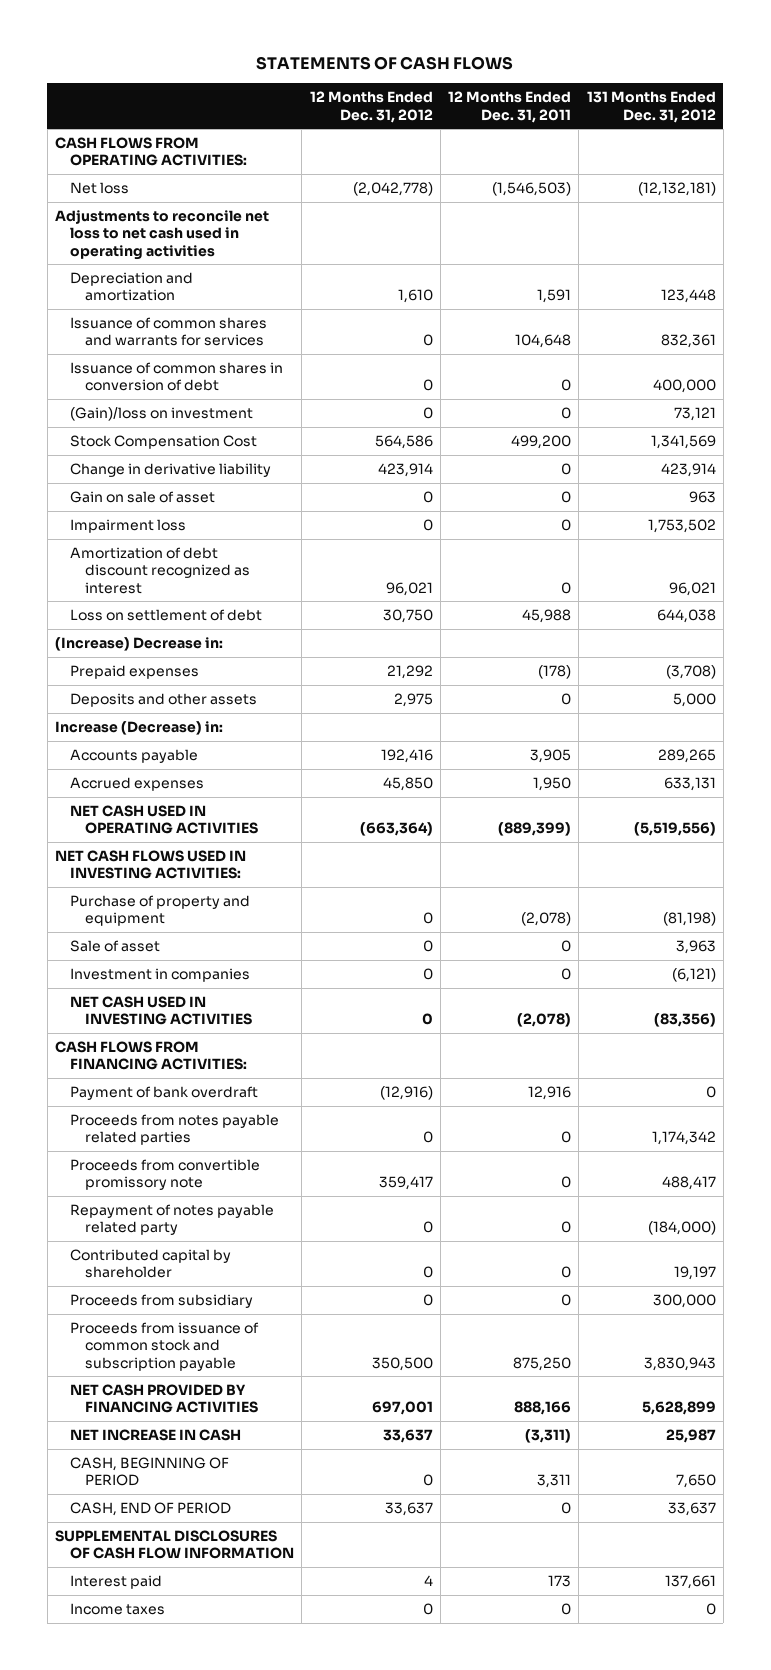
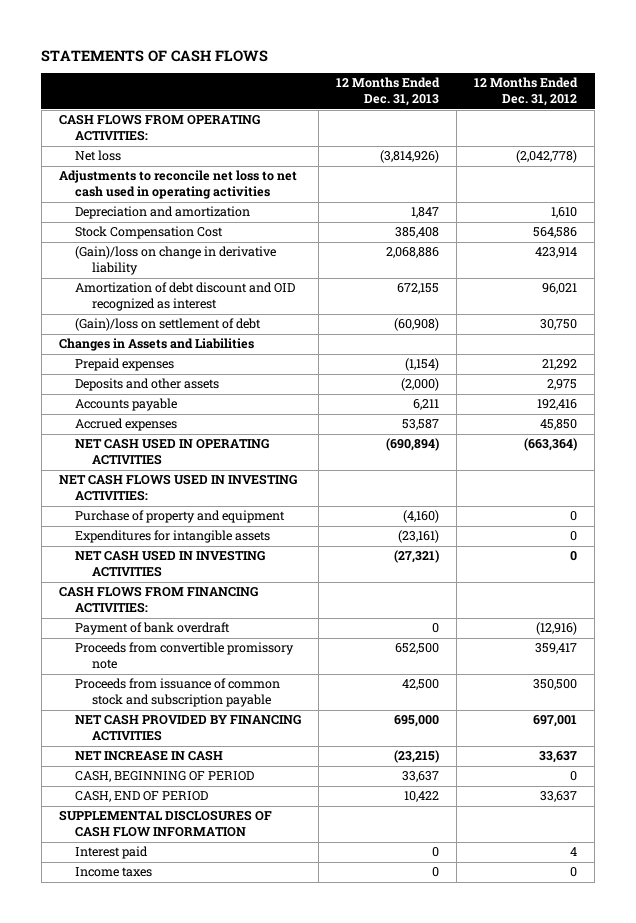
[448,91,572,123] 12 Months Ended Dec. 31, 2011 -> none
[586,91,716,123] 131 Months Ended Dec. 31, 2012 -> none
none -> [336,77,441,107] 12 Months Ended Dec. 31, 2013
[70,316,268,347] Issuance of common shares and warrants for services -> none
[70,361,284,392] Issuance of common shares in conversion of debt -> none
[70,406,254,421] (Gain)/loss on investment -> none
[70,490,216,503] Gain on sale of asset -> none
[70,518,187,533] Impairment loss -> none
[55,636,224,651] (Increase) Decrease in: -> none
[70,462,272,477] Change in derivative liability -> [75,246,277,276] (Gain)/loss on change in derivative liability
[70,546,251,594] Amortization of debt discount recognized as interest -> [75,282,296,312] Amortization of debt discount and OID recognized as interest
[70,608,263,621] Loss on settlement of debt -> [75,318,262,332] (Gain)/loss on settlement of debt
none -> [58,338,254,352] Changes in Assets and Liabilities
[55,720,224,735] Increase (Decrease) in: -> none
[70,939,161,952] Sale of asset -> none
[70,967,251,982] Investment in companies -> none
none -> [75,530,271,544] Expenditures for intangible assets
[70,1113,280,1146] Proceeds from notes payable related parties -> none
[70,1203,275,1236] Repayment of notes payable related party -> none
[70,1248,232,1279] Contributed capital by shareholder -> none
[70,1293,254,1308] Proceeds from subsidiary -> none

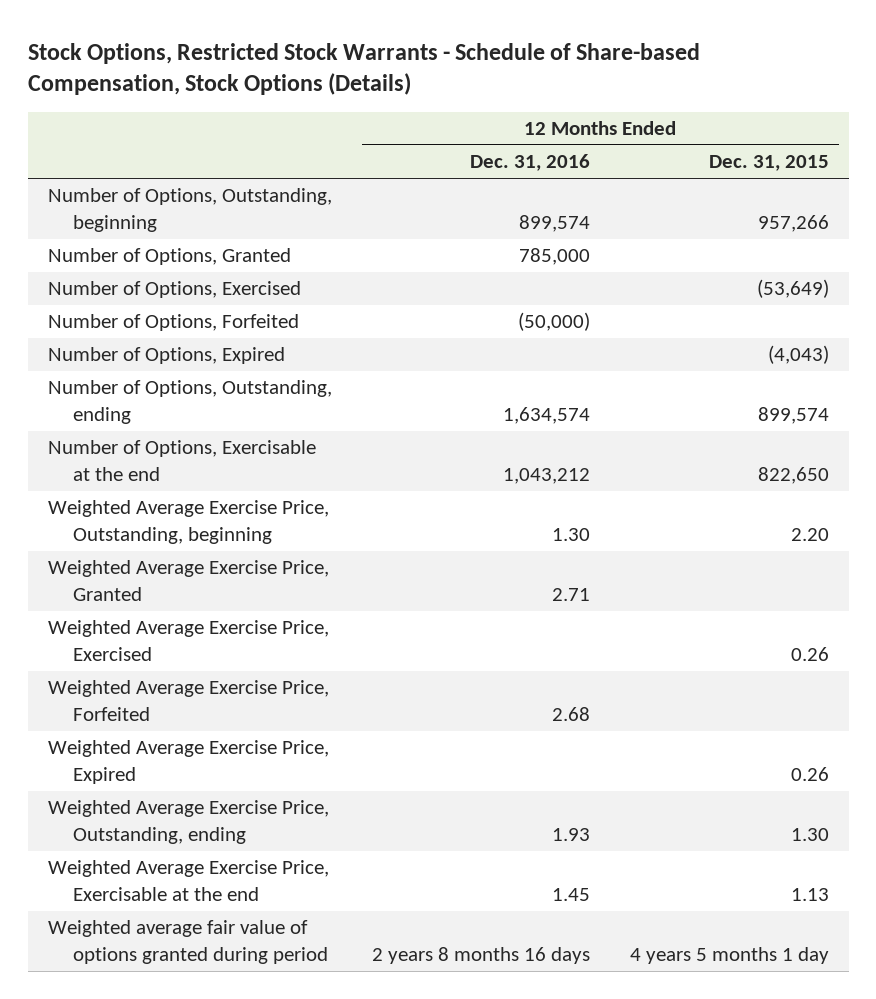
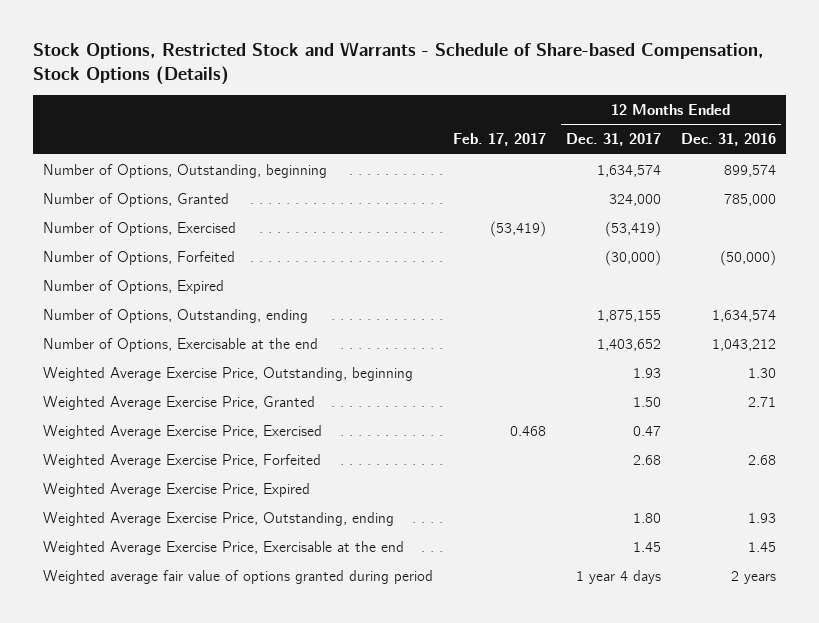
[27,42,700,96] Stock Options, Restricted Stock Warrants - Schedule of Share-based Compensation, Stock Options (Details) -> [32,41,764,85] Stock Options, Restricted Stock and Warrants - Schedule of Share-based Compensation, Stock Options (Details)
[708,155,829,172] Dec. 31, 2015 -> none
none -> [452,133,546,147] Feb. 17, 2017
none -> [565,133,661,147] Dec. 31, 2017
[371,946,590,964] 2 years 8 months 16 days -> [731,570,777,584] 2 years

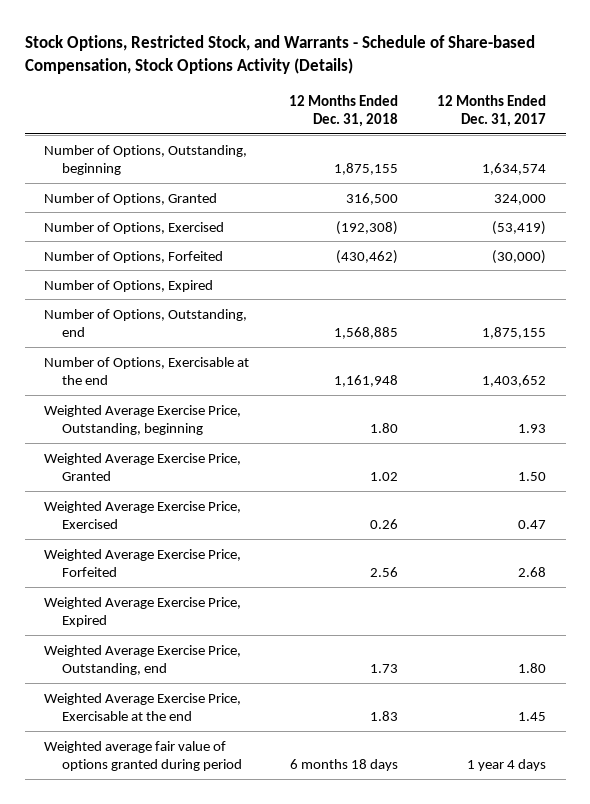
[32,41,764,85] Stock Options, Restricted Stock and Warrants - Schedule of Share-based Compensation, Stock Options (Details) -> [24,35,535,75] Stock Options, Restricted Stock, and Warrants - Schedule of Share-based Compensation, Stock Options Activity (Details)
[452,133,546,147] Feb. 17, 2017 -> none
[681,133,777,147] Dec. 31, 2016 -> none
none -> [288,94,398,127] 12 Months Ended Dec. 31, 2018
[42,308,308,323] Number of Options, Outstanding, ending -> [44,308,248,337] Number of Options, Outstanding, end
[42,511,394,526] Weighted Average Exercise Price, Outstanding, ending -> [44,644,242,675] Weighted Average Exercise Price, Outstanding, end

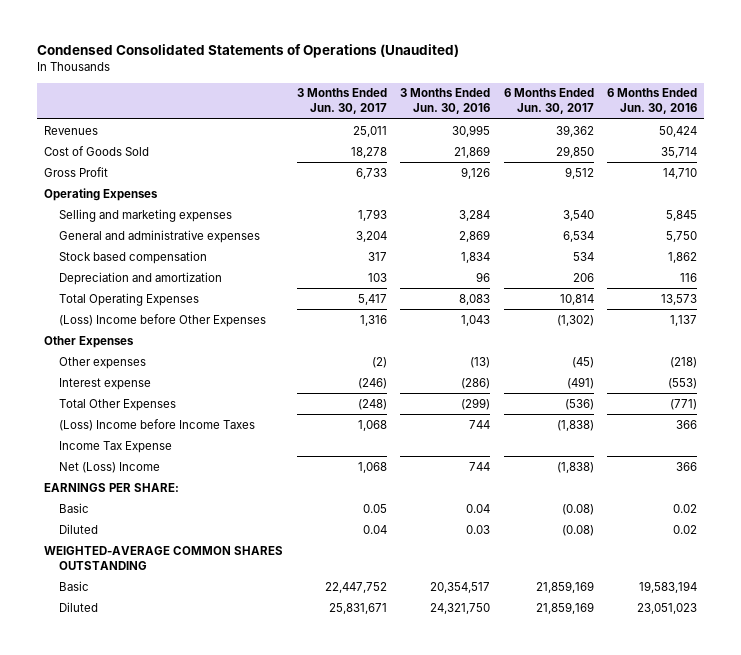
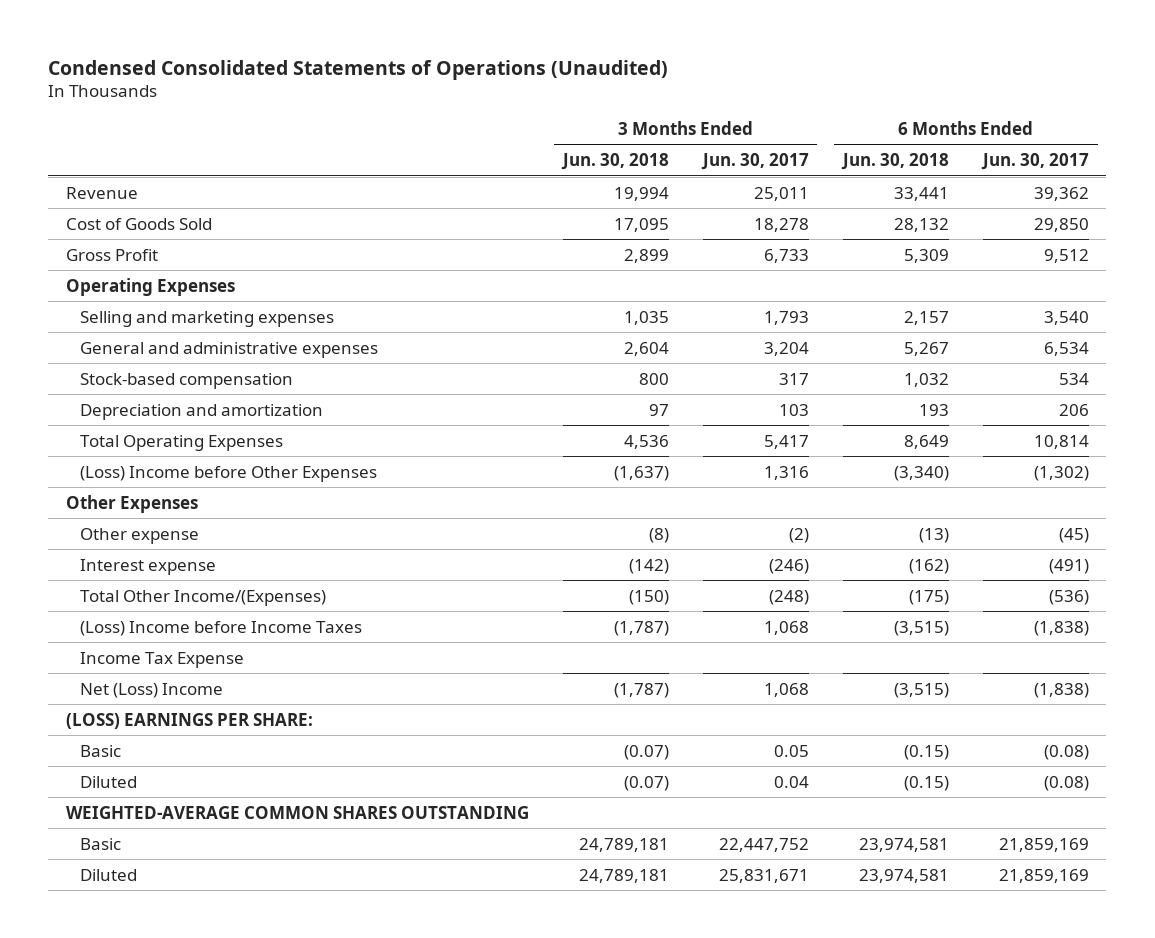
[400,88,491,115] 3 Months Ended Jun. 30, 2016 -> none
[607,88,698,115] 6 Months Ended Jun. 30, 2016 -> none
none -> [560,153,669,171] Jun. 30, 2018
none -> [840,153,949,171] Jun. 30, 2018
[43,125,98,135] Revenues -> [65,186,138,199] Revenue
[58,250,207,264] Stock based compensation -> [79,372,293,389] Stock-based compensation
[58,356,146,369] Other expenses -> [79,527,199,544] Other expense
[58,398,176,411] Total Other Expenses -> [79,589,326,606] Total Other Income/(Expenses)
[43,482,179,492] EARNINGS PER SHARE: -> [65,712,313,729] (LOSS) EARNINGS PER SHARE:

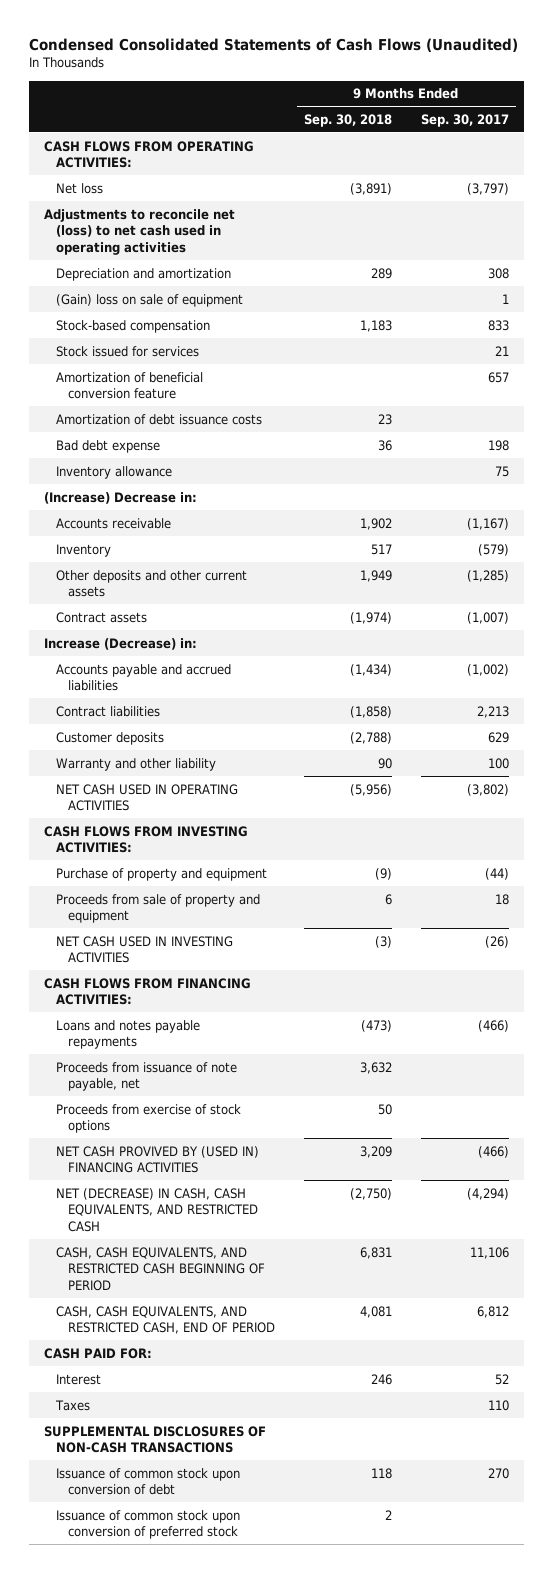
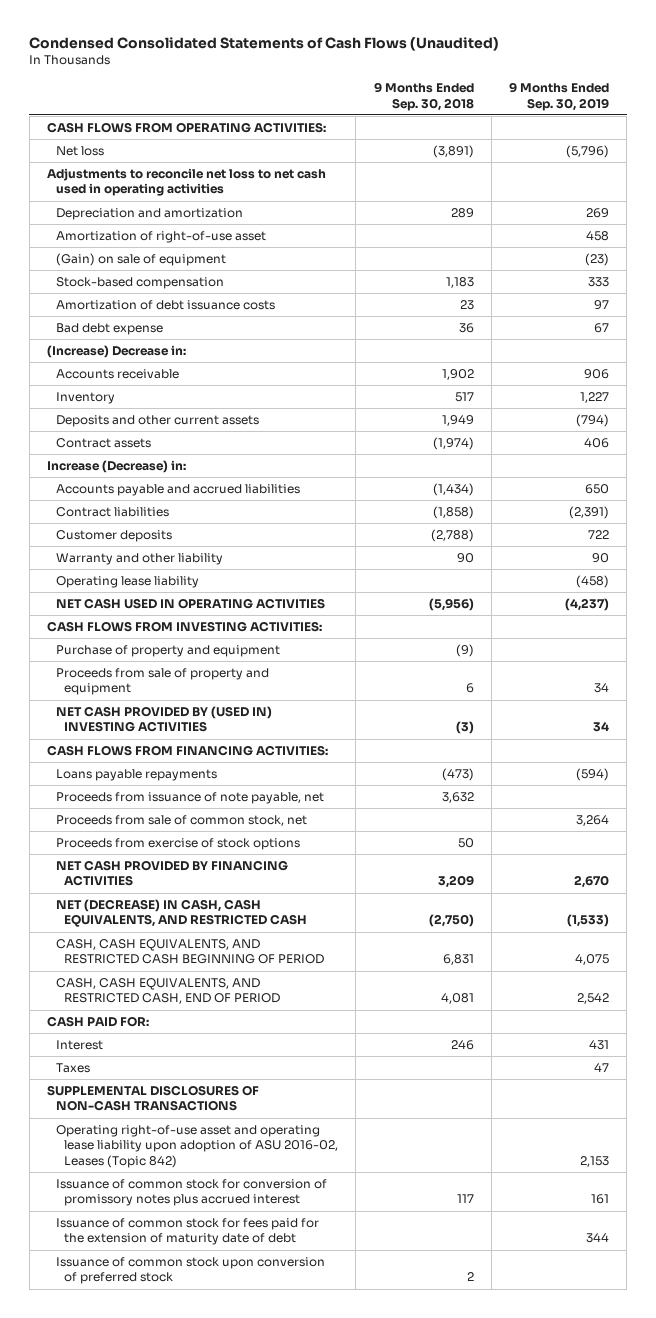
[420,113,509,127] Sep. 30, 2017 -> none
none -> [509,82,610,111] 9 Months Ended Sep. 30, 2019
[43,208,235,256] Adjustments to reconcile net (loss) to net cash used in operating activities -> [46,167,326,197] Adjustments to reconcile net loss to net cash used in operating activities
none -> [55,230,266,243] Amortization of right-of-use asset
[55,293,243,307] (Gain) loss on sale of equipment -> [55,252,226,266] (Gain) on sale of equipment
[55,345,199,357] Stock issued for services -> none
[55,371,203,400] Amortization of beneficial conversion feature -> none
[55,465,172,479] Inventory allowance -> none
[55,569,247,598] Other deposits and other current assets -> [55,414,259,427] Deposits and other current assets
none -> [55,575,199,588] Operating lease liability
[55,935,233,964] NET CASH USED IN INVESTING ACTIVITIES -> [55,705,272,733] NET CASH PROVIDED BY (USED IN) INVESTING ACTIVITIES
[55,1019,200,1050] Loans and notes payable repayments -> [55,768,217,781] Loans payable repayments
none -> [55,814,307,826] Proceeds from sale of common stock, net
[55,1145,259,1174] NET CASH PROVIVED BY (USED IN) FINANCING ACTIVITIES -> [55,859,288,887] NET CASH PROVIDED BY FINANCING ACTIVITIES
[55,1467,240,1496] Issuance of common stock upon conversion of debt -> none
none -> [55,1124,339,1168] Operating right-of-use asset and operating lease liability upon adoption of ASU 2016-02, Leases (Topic 842)
none -> [55,1178,327,1207] Issuance of common stock for conversion of promissory notes plus accrued interest
none -> [55,1217,319,1246] Issuance of common stock for fees paid for the extension of maturity date of debt

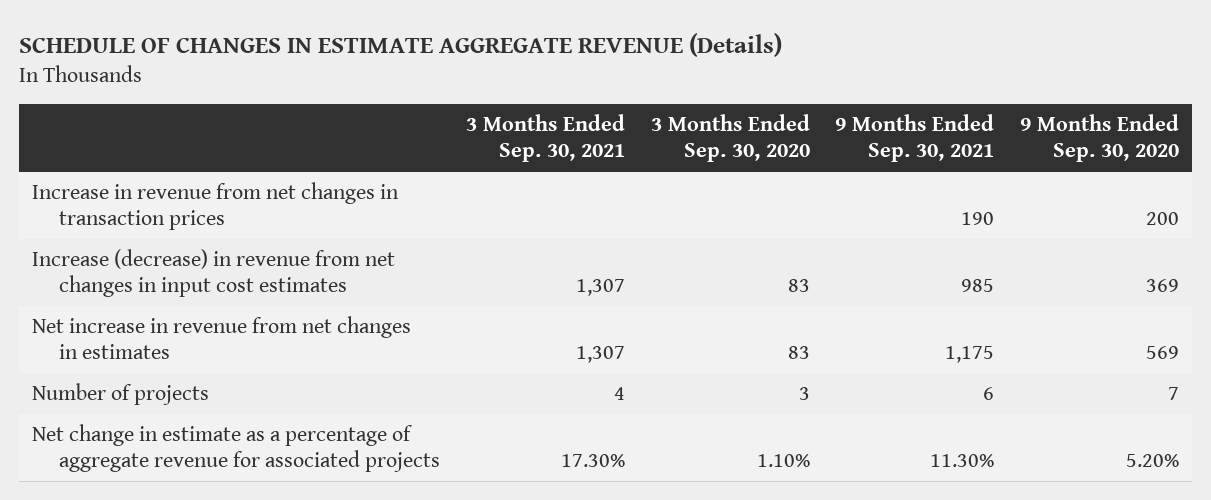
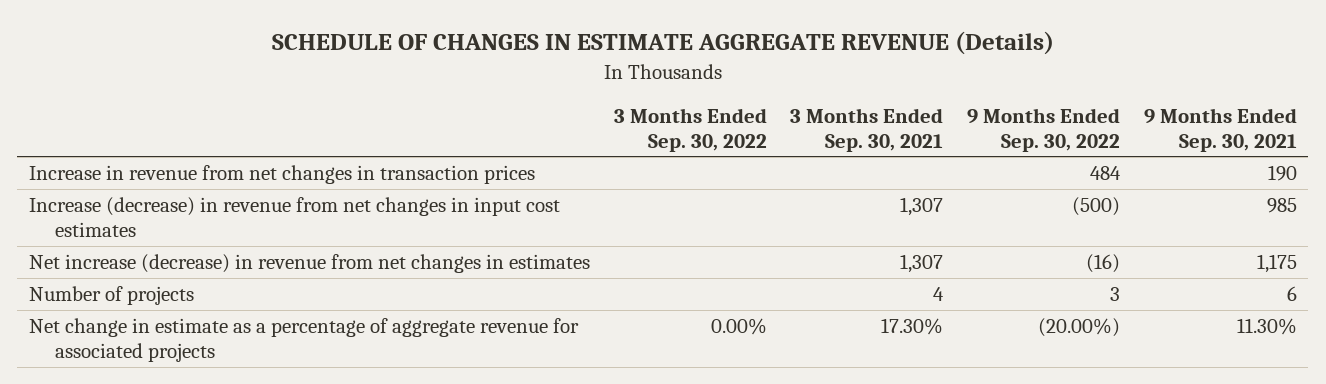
[650,114,810,163] 3 Months Ended Sep. 30, 2020 -> none
[1020,114,1180,163] 9 Months Ended Sep. 30, 2020 -> none
none -> [613,107,767,152] 3 Months Ended Sep. 30, 2022
none -> [966,107,1120,152] 9 Months Ended Sep. 30, 2022
[32,316,412,360] Net increase in revenue from net changes in estimates -> [29,254,591,274] Net increase (decrease) in revenue from net changes in estimates

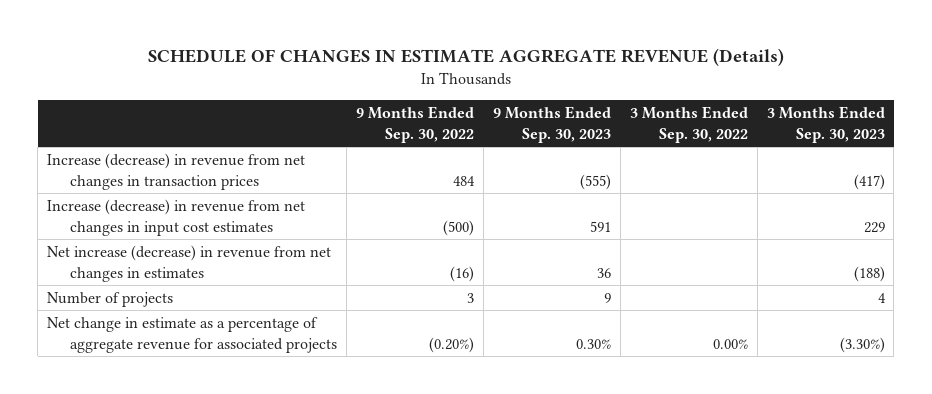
[790,107,944,152] 3 Months Ended Sep. 30, 2021 -> none
[1143,107,1297,152] 9 Months Ended Sep. 30, 2021 -> none
none -> [492,105,611,143] 9 Months Ended Sep. 30, 2023
none -> [766,105,885,143] 3 Months Ended Sep. 30, 2023
[29,165,536,185] Increase in revenue from net changes in transaction prices -> [47,152,306,190] Increase (decrease) in revenue from net changes in transaction prices
[1037,318,1120,338] (20.00%) -> [429,336,475,353] (0.20%)

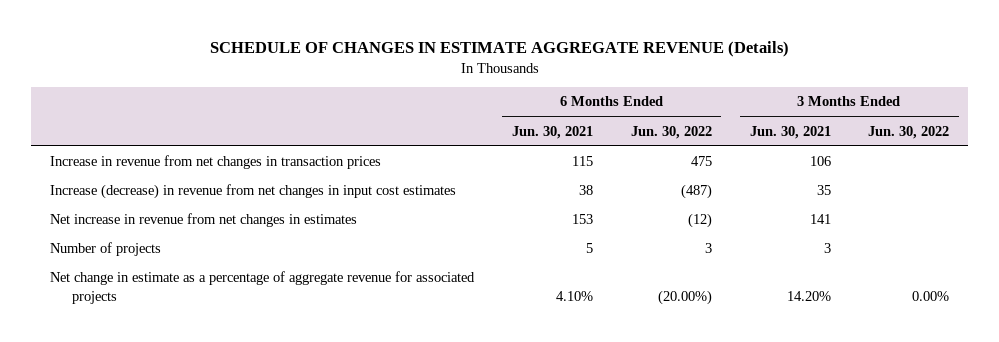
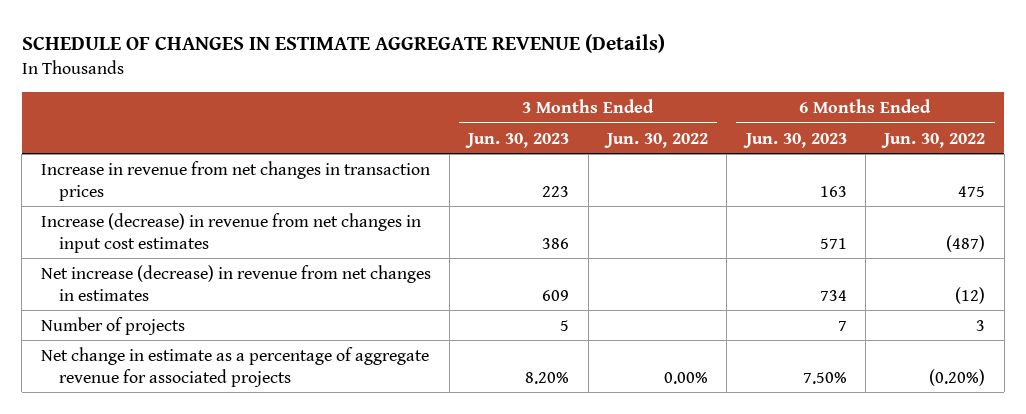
[511,125,593,139] Jun. 30, 2021 -> none
[749,125,831,139] Jun. 30, 2021 -> none
none -> [465,132,570,148] Jun. 30, 2023
none -> [742,132,847,148] Jun. 30, 2023
[49,213,357,228] Net increase in revenue from net changes in estimates -> [40,264,431,301] Net increase (decrease) in revenue from net changes in estimates
[657,289,712,305] (20.00%) -> [929,368,986,386] (0.20%)

